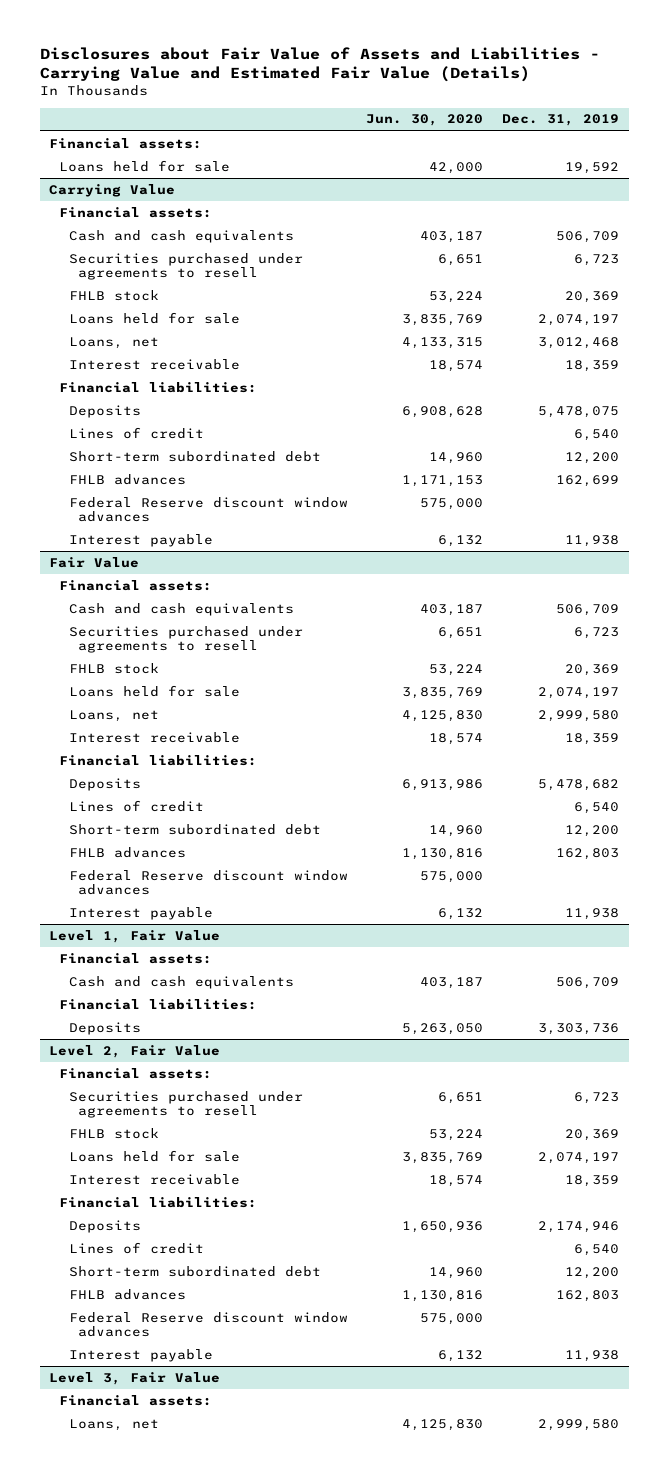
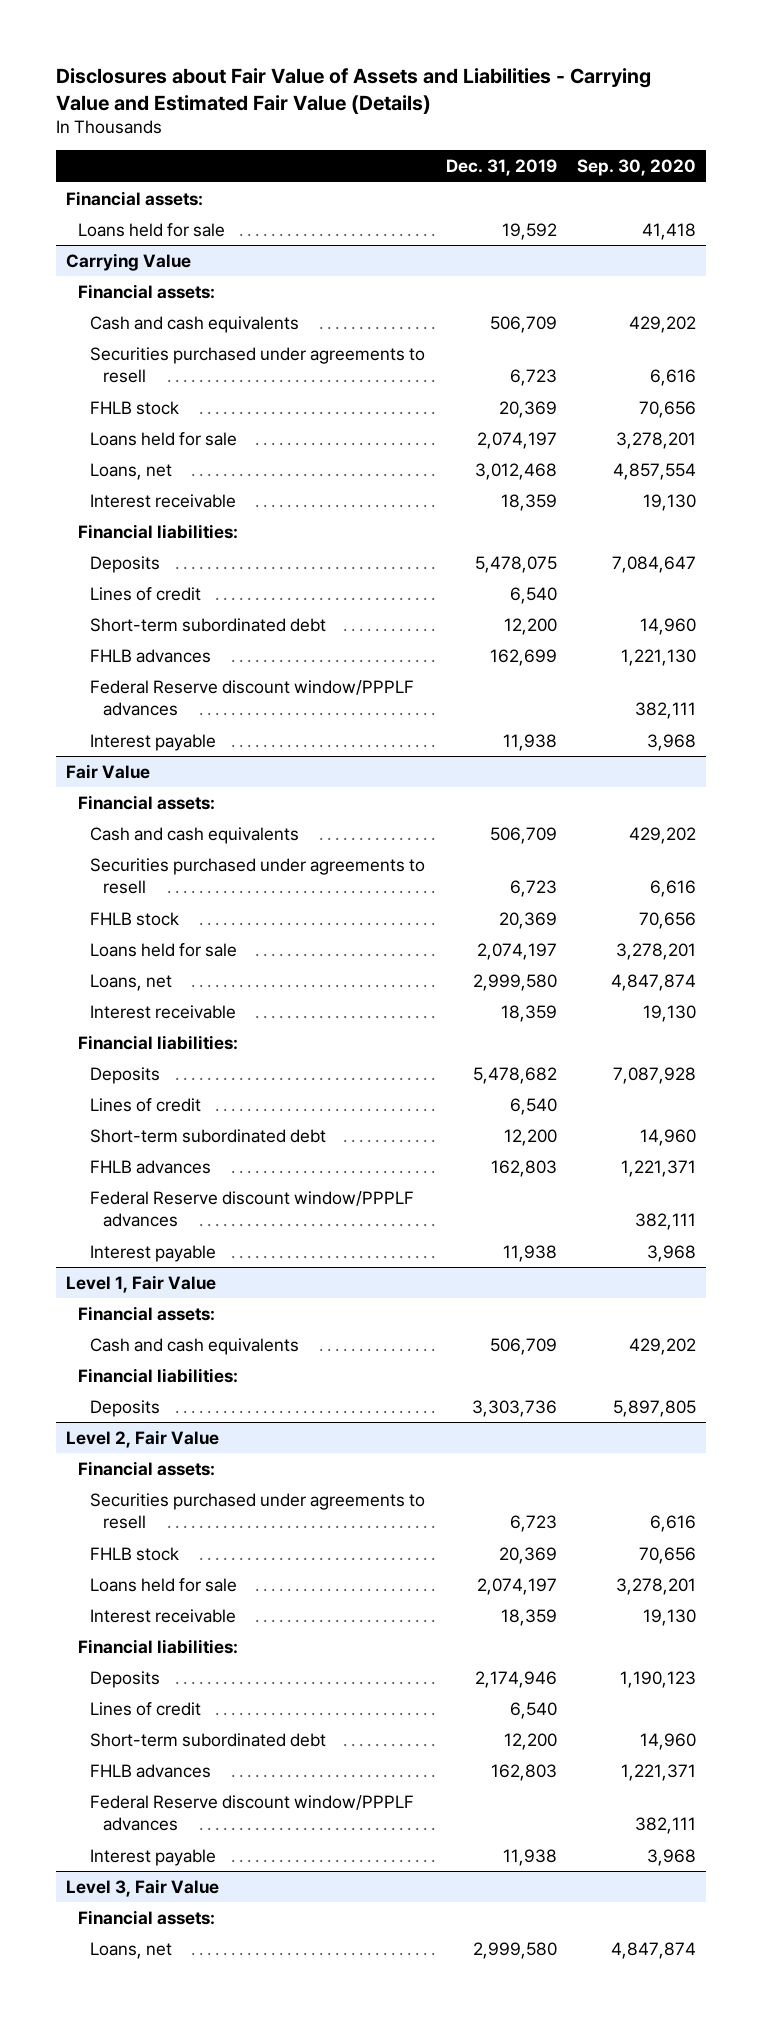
[366,114,484,127] Jun. 30, 2020 -> none
none -> [576,159,696,177] Sep. 30, 2020
[68,496,348,523] Federal Reserve discount window advances -> [90,679,415,717] Federal Reserve discount window/PPPLF advances
[68,869,348,896] Federal Reserve discount window advances -> [90,1190,415,1228] Federal Reserve discount window/PPPLF advances
[68,1311,348,1338] Federal Reserve discount window advances -> [90,1794,415,1832] Federal Reserve discount window/PPPLF advances

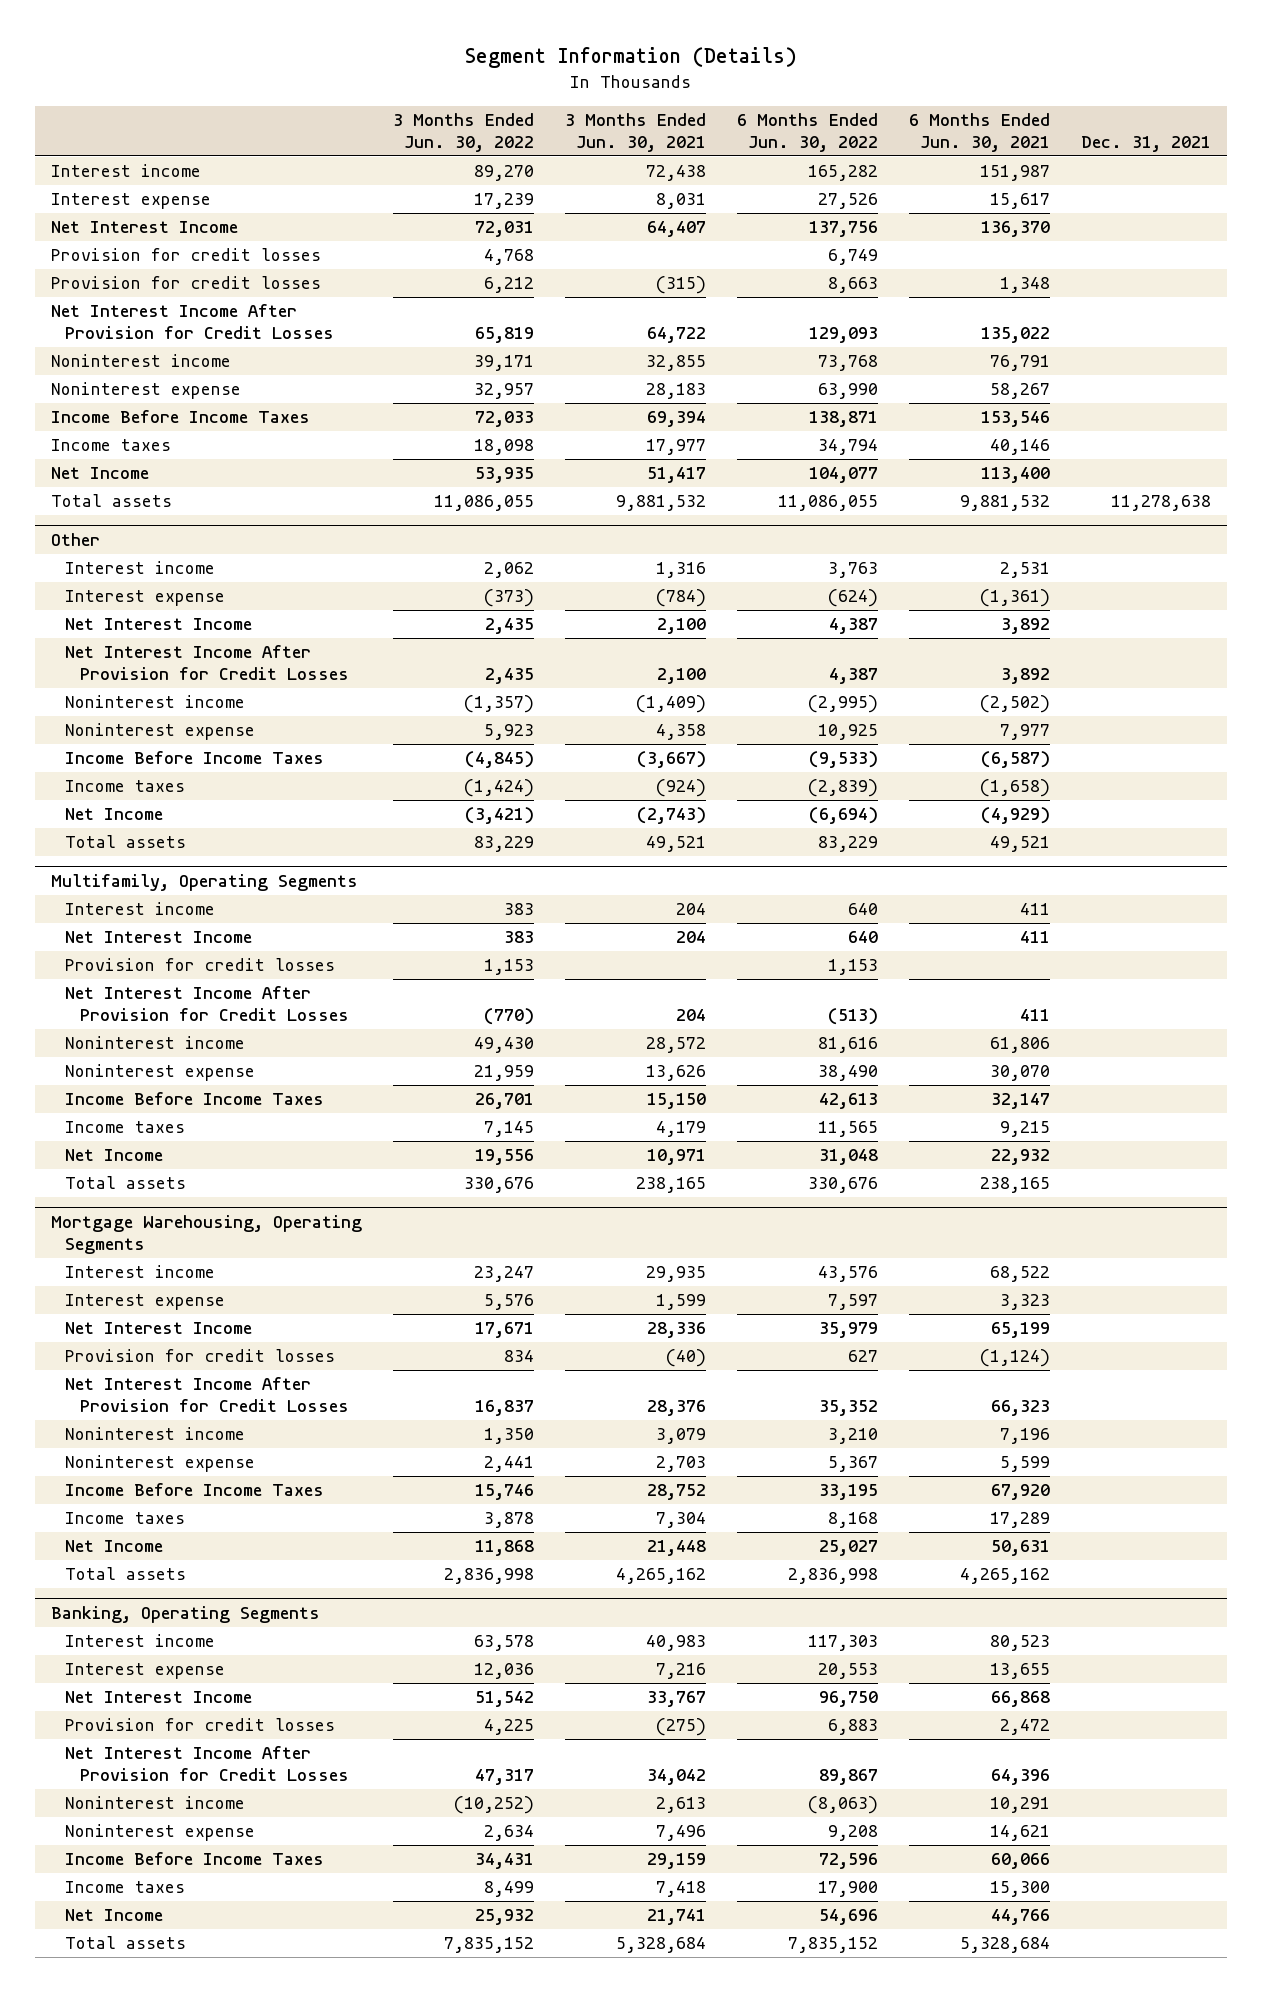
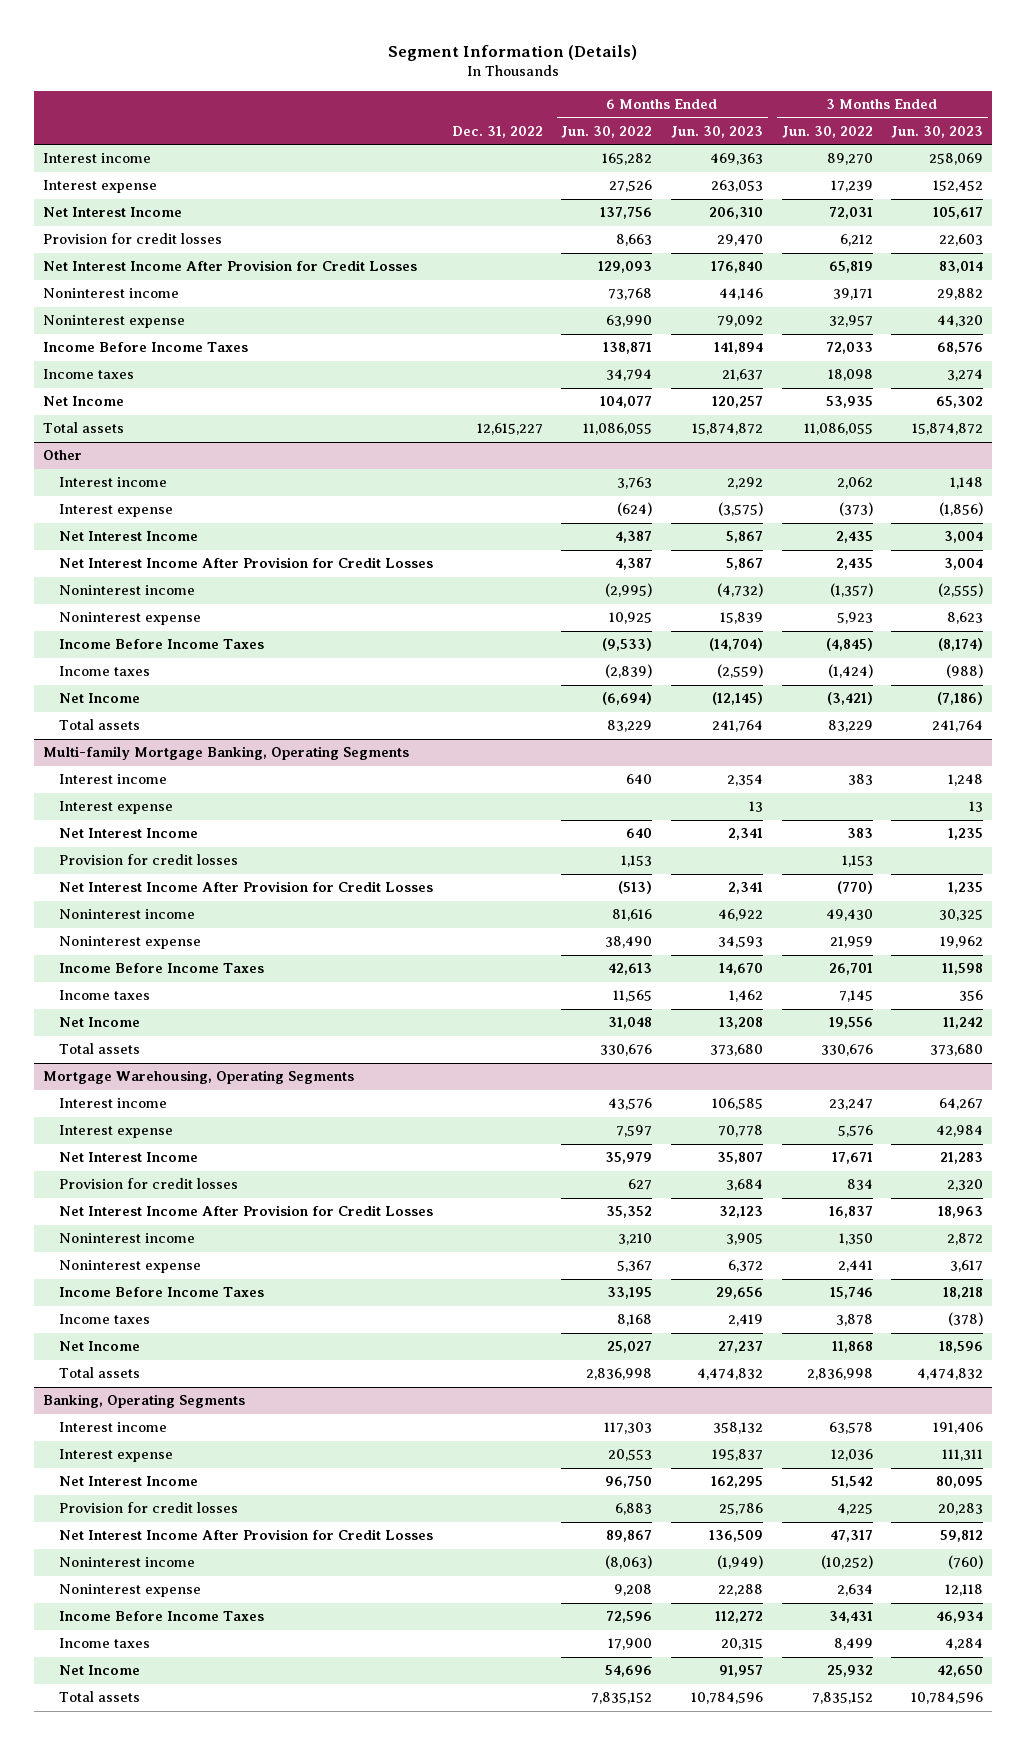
[564,112,706,152] 3 Months Ended Jun. 30, 2021 -> none
[909,112,1051,152] 6 Months Ended Jun. 30, 2021 -> none
[1081,135,1212,152] Dec. 31, 2021 -> none
none -> [451,125,543,138] Dec. 31, 2022
none -> [670,125,763,138] Jun. 30, 2023
none -> [891,125,984,138] Jun. 30, 2023
[50,248,321,262] Provision for credit losses -> none
[50,874,358,892] Multifamily, Operating Segments -> none
none -> [43,746,410,761] Multi-family Mortgage Banking, Operating Segments
none -> [59,801,174,815] Interest expense

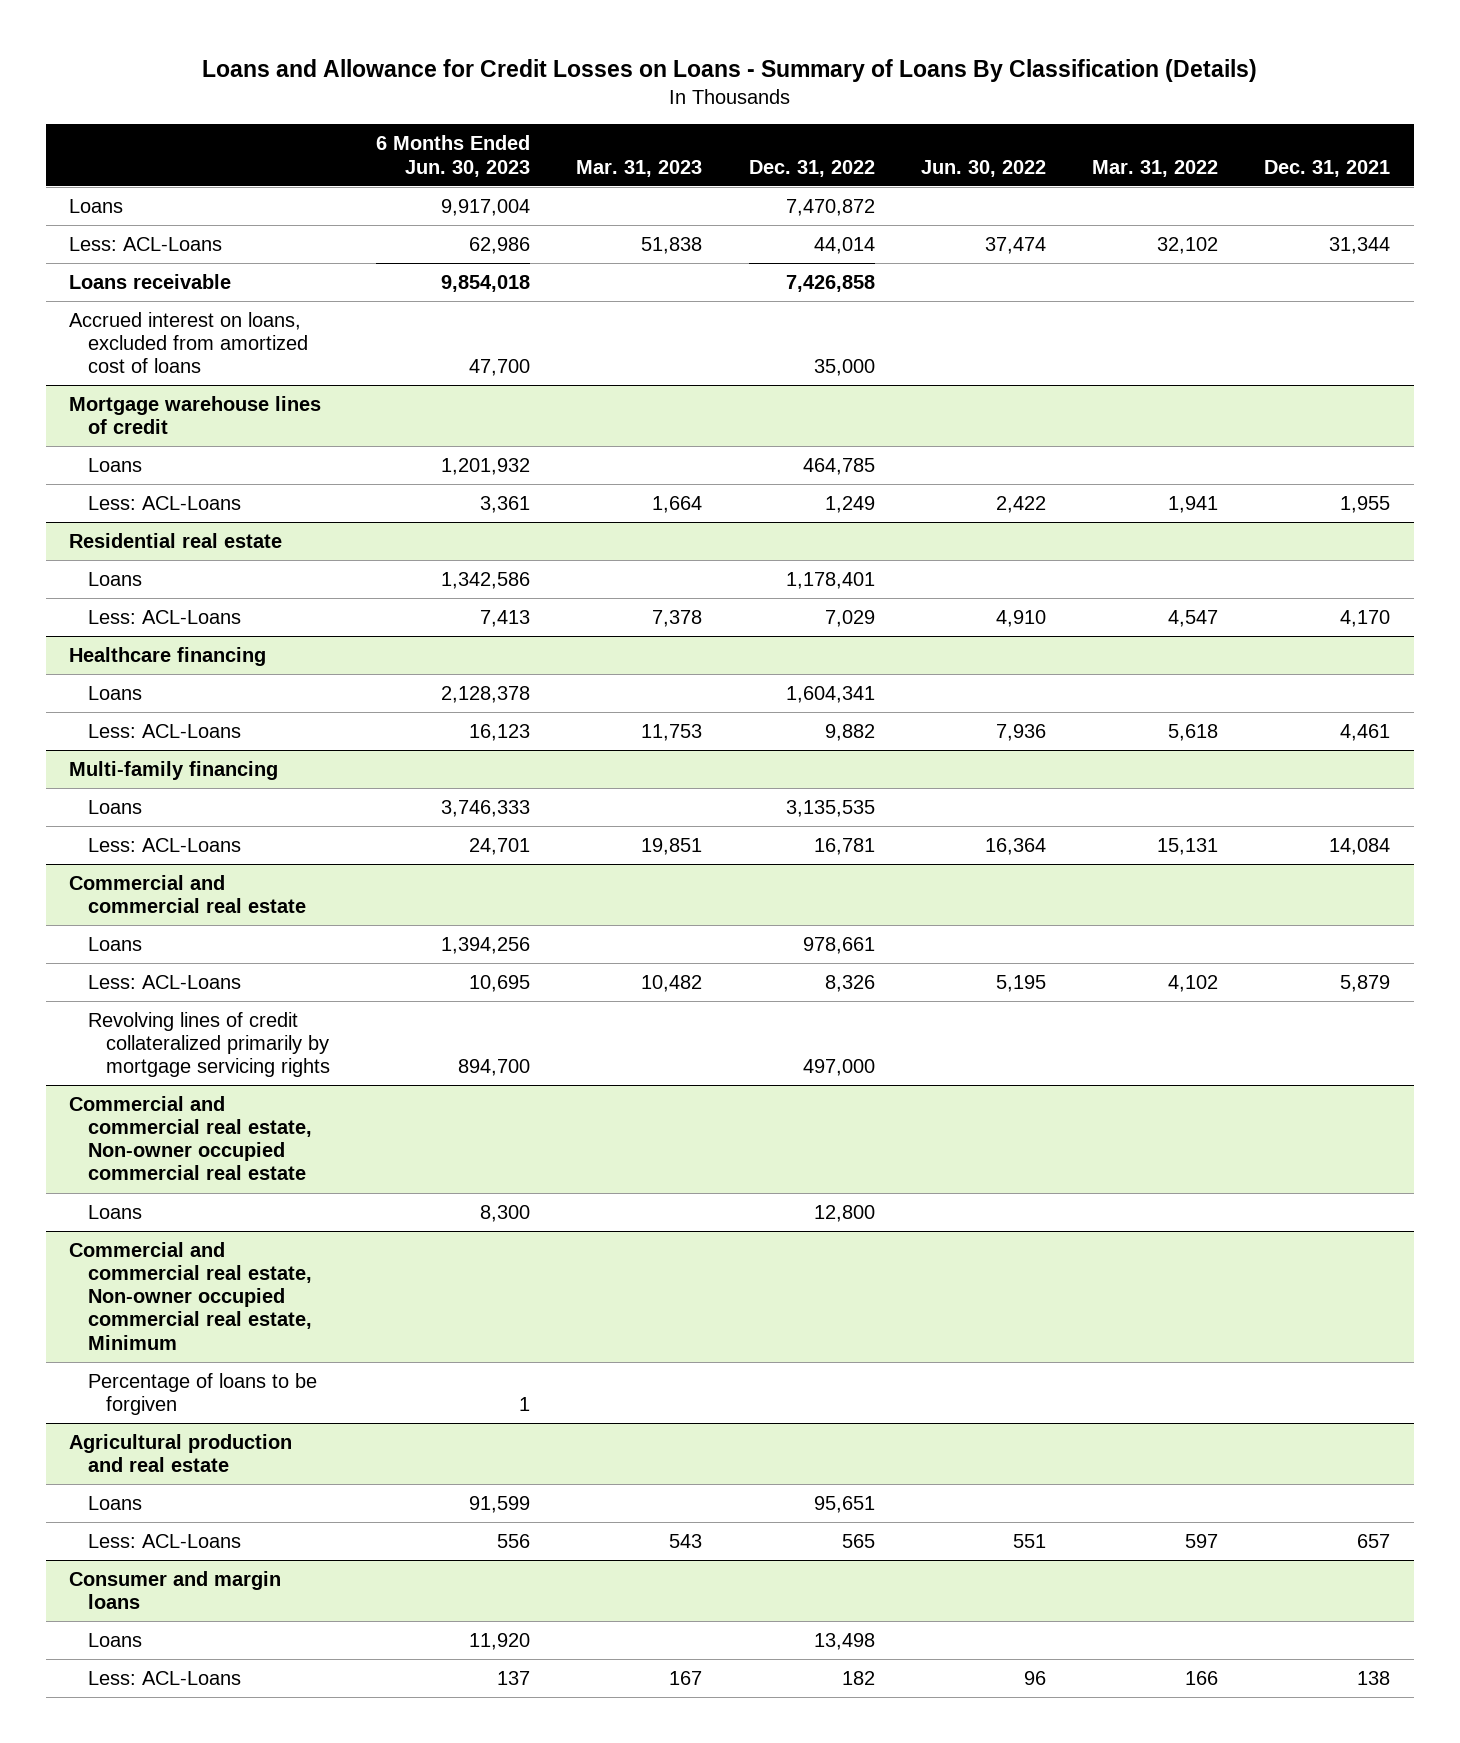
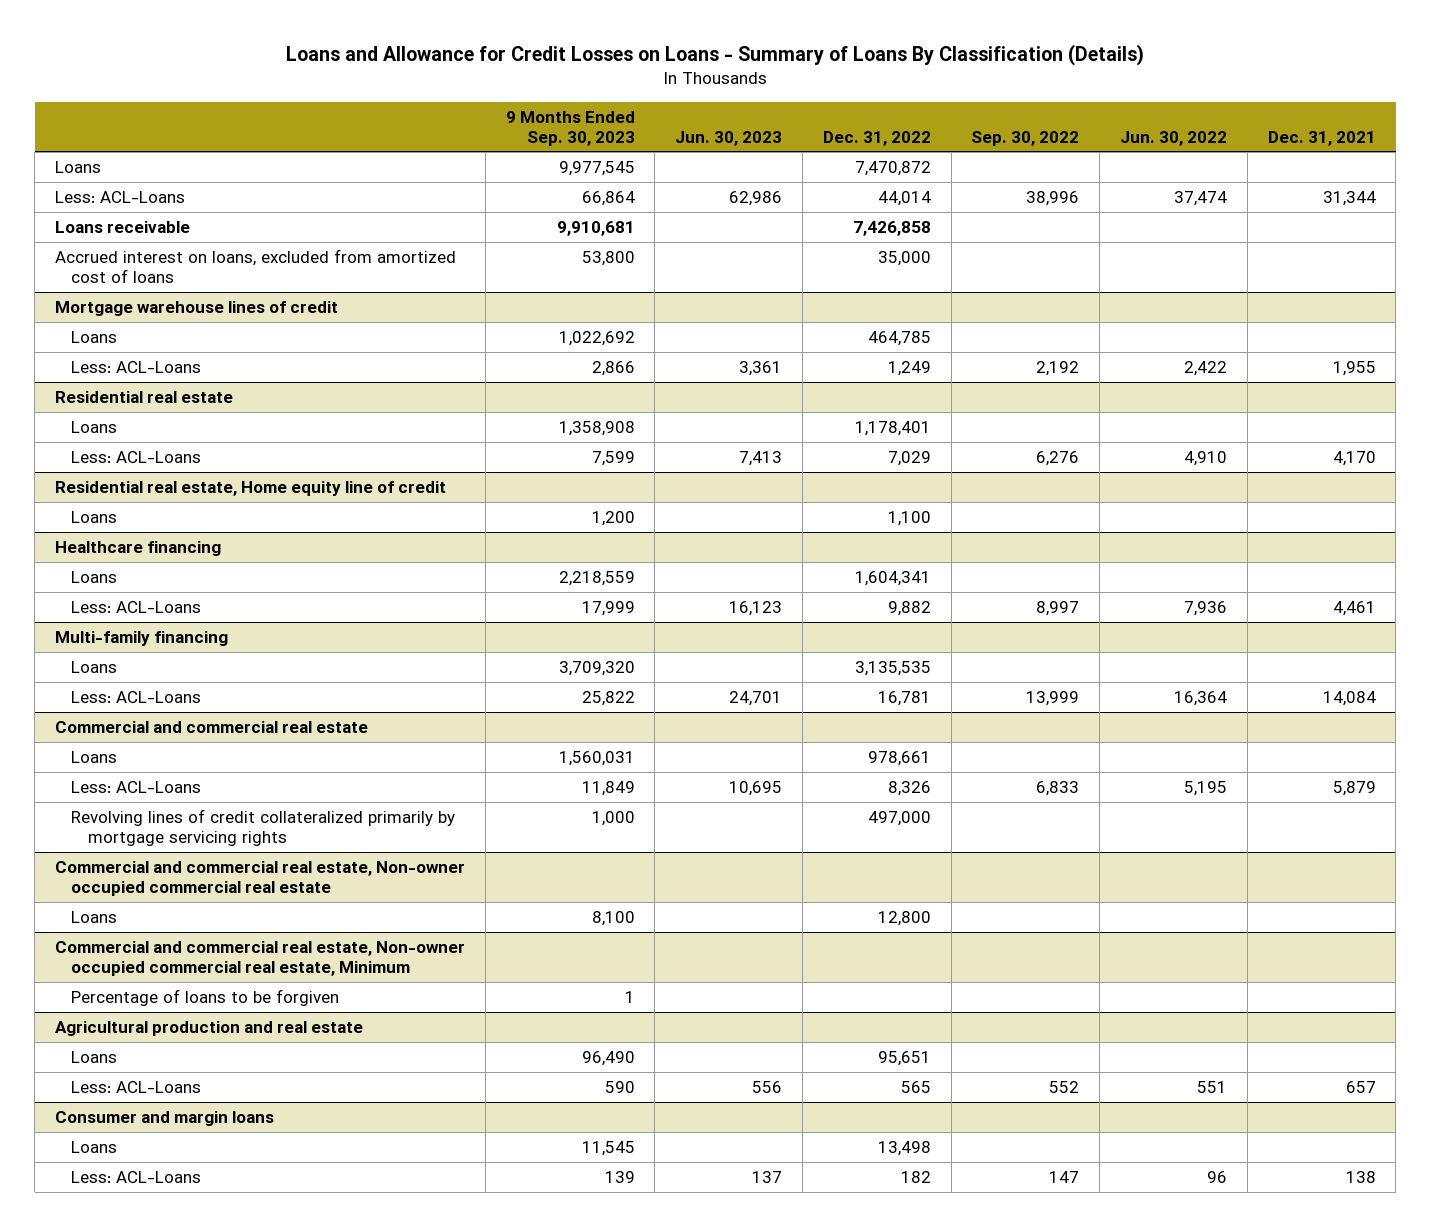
[375,135,530,177] 6 Months Ended Jun. 30, 2023 -> none
[576,159,703,177] Mar. 31, 2023 -> none
[1092,159,1219,177] Mar. 31, 2022 -> none
none -> [505,110,635,146] 9 Months Ended Sep. 30, 2023
none -> [675,130,783,146] Jun. 30, 2023
none -> [971,130,1080,146] Sep. 30, 2022
none -> [55,481,447,497] Residential real estate, Home equity line of credit
none -> [71,511,118,524] Loans

